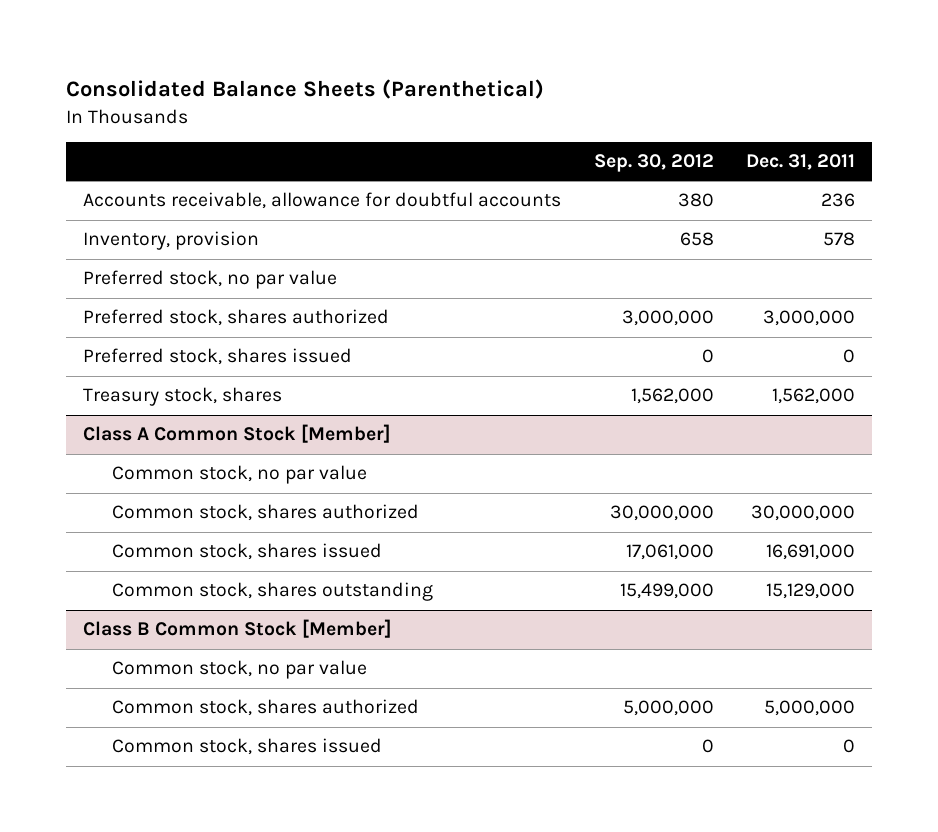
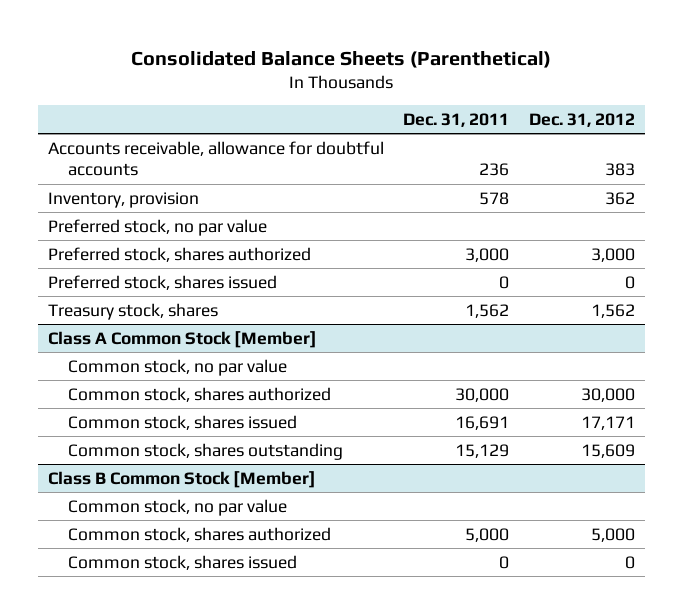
[593,154,714,173] Sep. 30, 2012 -> none
none -> [528,112,635,127] Dec. 31, 2012
[763,310,856,327] 3,000,000 -> [465,247,510,262] 3,000
[772,388,856,405] 1,562,000 -> [465,303,510,318] 1,562
[751,505,856,522] 30,000,000 -> [455,387,510,402] 30,000
[766,544,856,561] 16,691,000 -> [455,415,510,430] 16,691
[766,583,856,600] 15,129,000 -> [455,443,510,458] 15,129
[764,700,856,717] 5,000,000 -> [465,527,510,542] 5,000

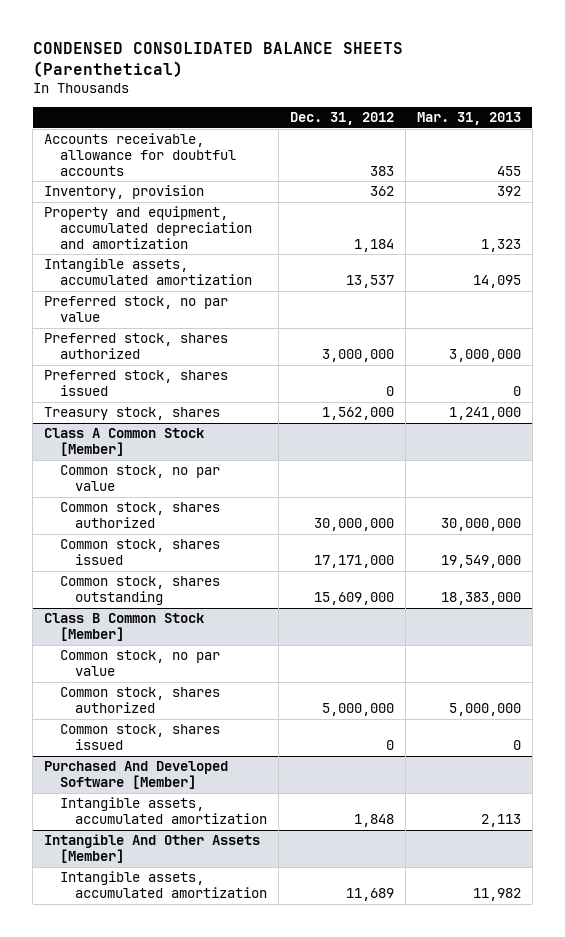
[131,50,552,68] Consolidated Balance Sheets (Parenthetical) -> [32,41,403,78] CONDENSED CONSOLIDATED BALANCE SHEETS (Parenthetical)
[403,112,510,127] Dec. 31, 2011 -> none
none -> [416,112,521,126] Mar. 31, 2013
none -> [44,206,252,249] Property and equipment, accumulated depreciation and amortization
none -> [44,258,252,286] Intangible assets, accumulated amortization
[590,247,635,262] 3,000 -> [322,349,395,363] 3,000,000
[590,303,635,318] 1,562 -> [322,407,395,421] 1,562,000
[580,387,635,402] 30,000 -> [314,518,395,532] 30,000,000
[580,415,635,430] 17,171 -> [314,555,395,569] 17,171,000
[580,443,635,458] 15,609 -> [314,592,395,606] 15,609,000
[590,527,635,542] 5,000 -> [322,703,395,717] 5,000,000
none -> [44,761,229,790] Purchased And Developed Software [Member]
none -> [59,797,268,825] Intangible assets, accumulated amortization
none -> [44,834,261,864] Intangible And Other Assets [Member]
none -> [59,871,268,899] Intangible assets, accumulated amortization

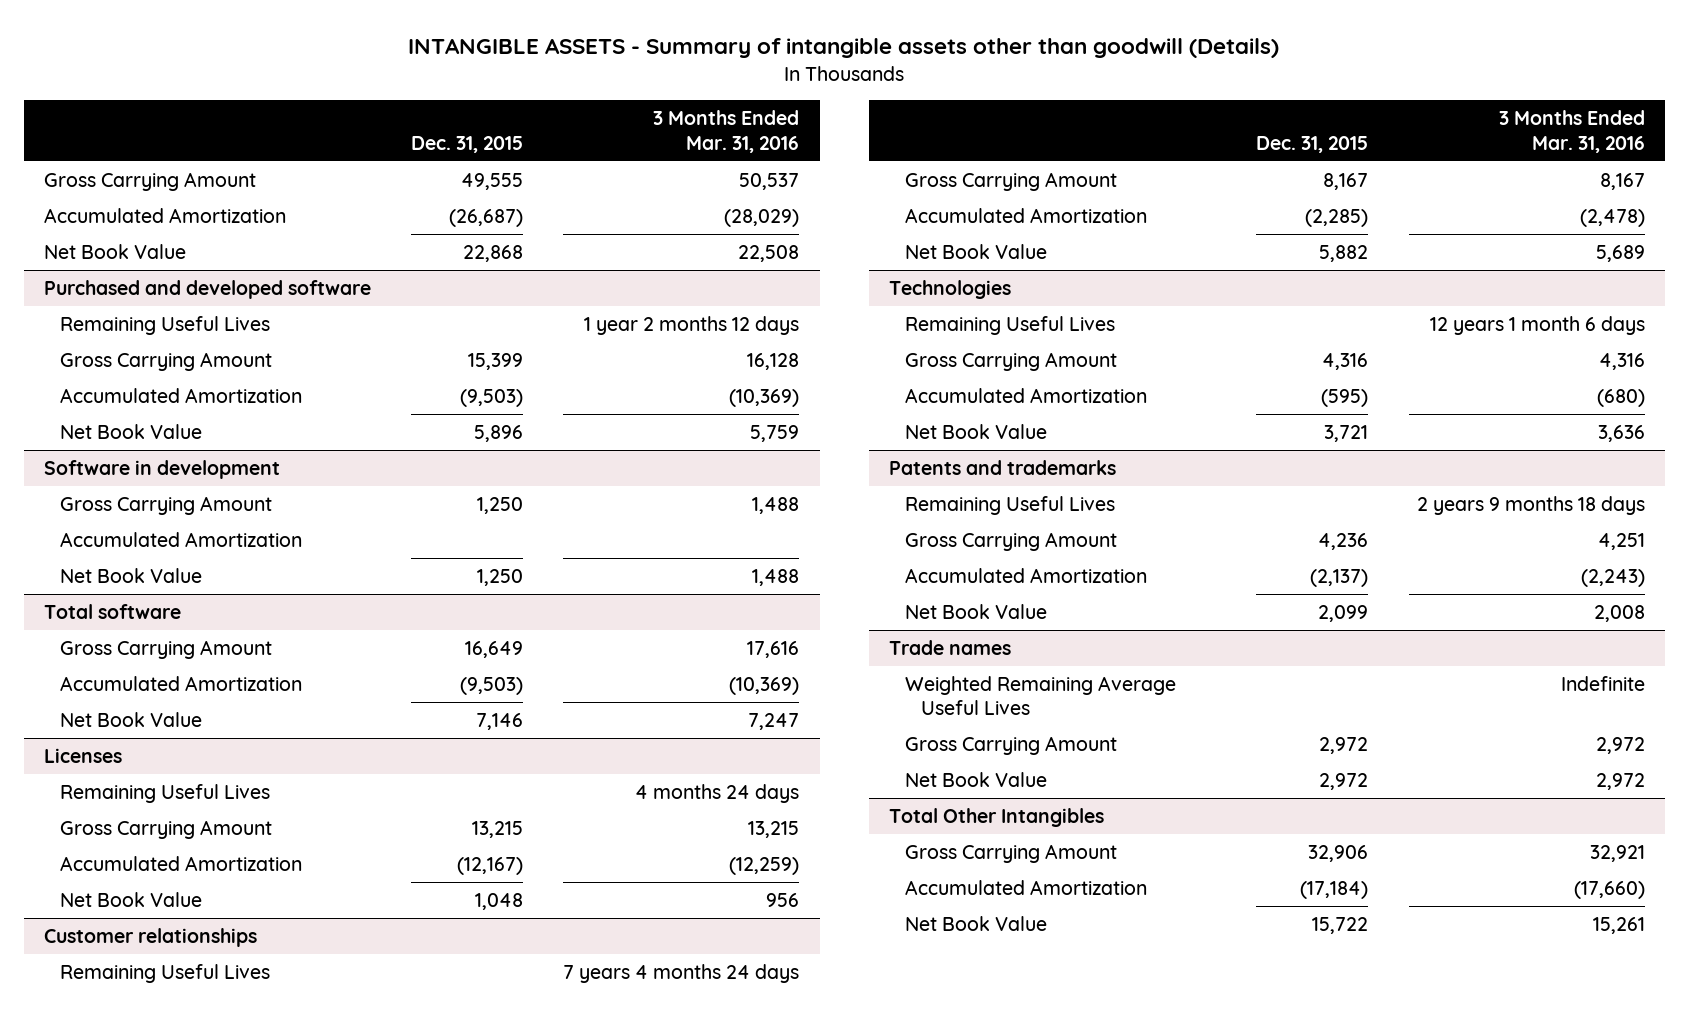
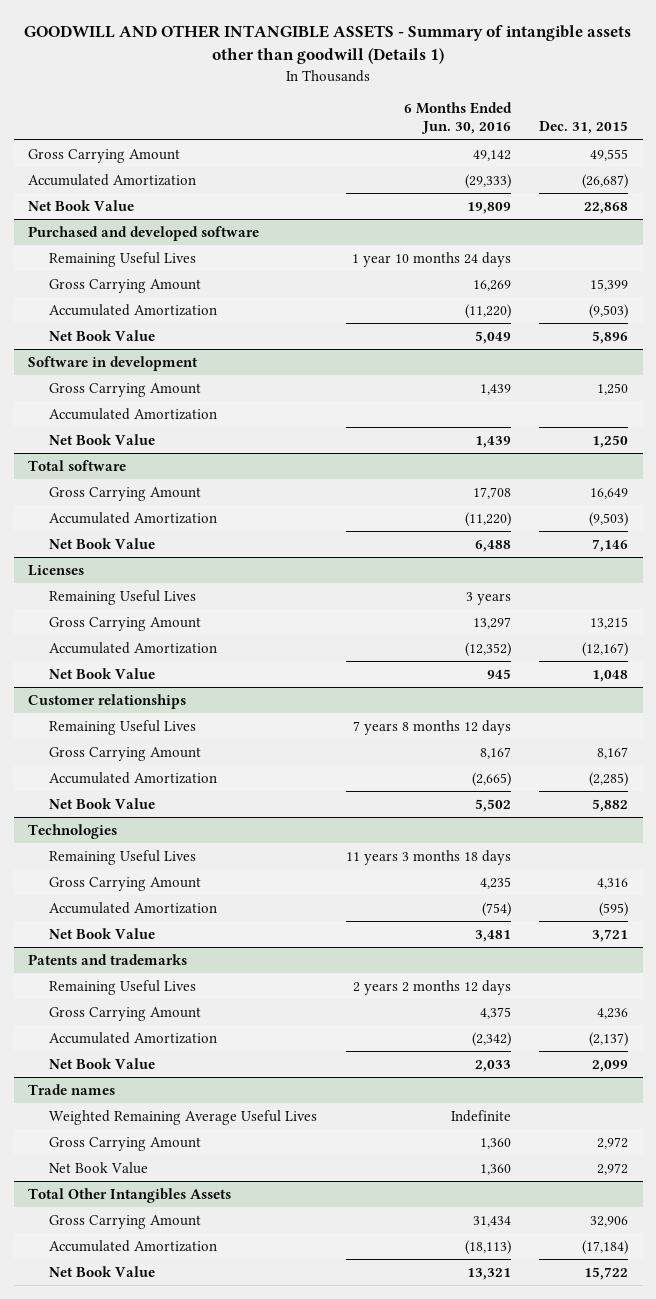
[408,38,1280,59] INTANGIBLE ASSETS - Summary of intangible assets other than goodwill (Details) -> [24,24,632,65] GOODWILL AND OTHER INTANGIBLE ASSETS - Summary of intangible assets other than goodwill (Details 1)
[653,110,800,153] 3 Months Ended Mar. 31, 2016 -> none
none -> [403,102,512,135] 6 Months Ended Jun. 30, 2016
[888,807,1104,827] Total Other Intangibles -> [28,1187,232,1203] Total Other Intangibles Assets

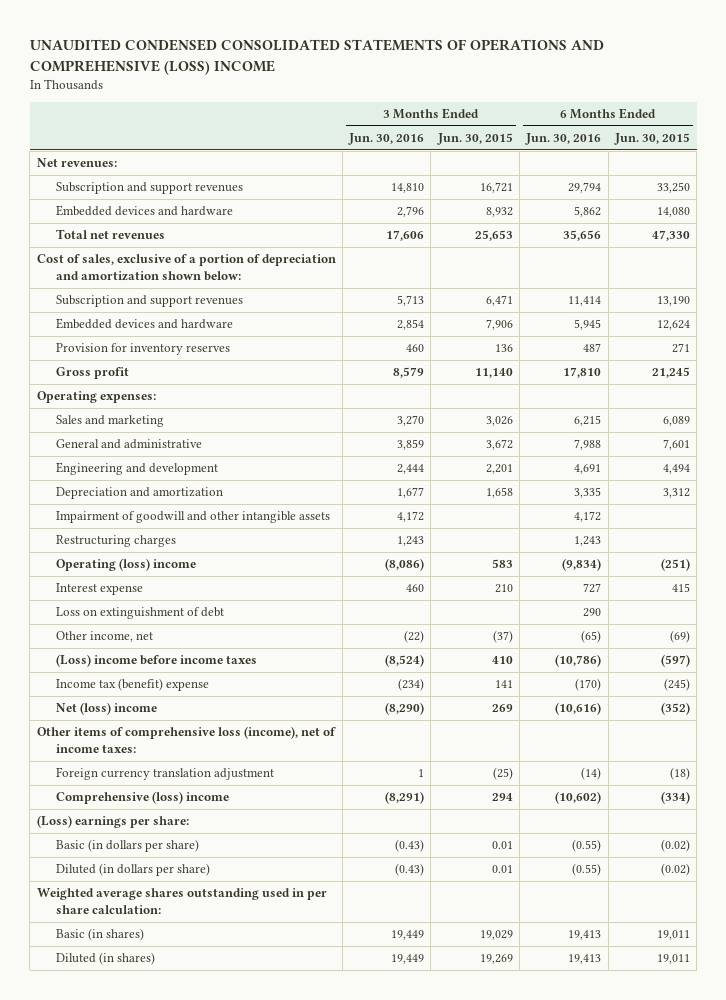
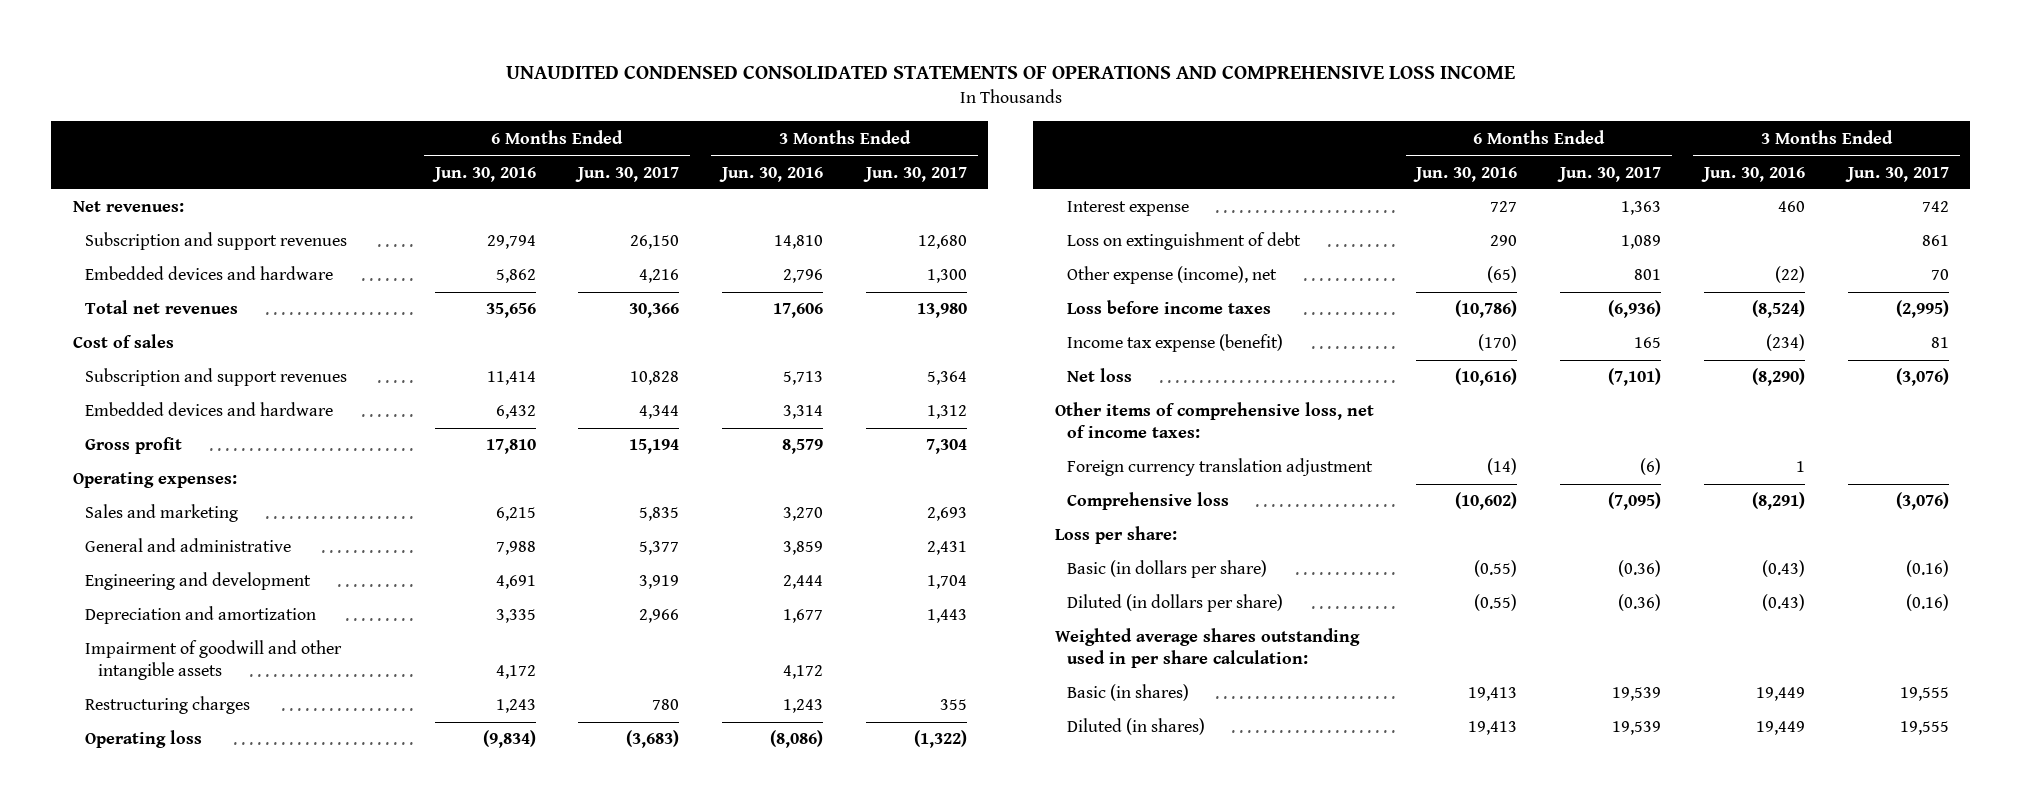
[29,39,604,75] UNAUDITED CONDENSED CONSOLIDATED STATEMENTS OF OPERATIONS AND COMPREHENSIVE (LOSS) INCOME -> [505,66,1515,80] UNAUDITED CONDENSED CONSOLIDATED STATEMENTS OF OPERATIONS AND COMPREHENSIVE LOSS INCOME
[436,133,513,146] Jun. 30, 2015 -> none
[613,133,690,146] Jun. 30, 2015 -> none
none -> [575,166,680,182] Jun. 30, 2017
none -> [863,166,968,182] Jun. 30, 2017
[36,254,336,282] Cost of sales, exclusive of a portion of depreciation and amortization shown below: -> [72,334,174,349] Cost of sales
[55,343,230,356] Provision for inventory reserves -> none
[397,319,425,331] 2,854 -> [783,405,824,420] 3,314
[574,319,602,331] 5,945 -> [495,405,536,420] 6,432
[55,558,196,572] Operating (loss) income -> [85,730,203,749] Operating loss
[55,631,153,643] Other income, net -> [1067,266,1278,285] Other expense (income), net
[55,654,257,668] (Loss) income before income taxes -> [1067,300,1272,315] Loss before income taxes
[55,678,209,692] Income tax (benefit) expense -> [1067,334,1284,353] Income tax expense (benefit)
[55,702,157,716] Net (loss) income -> [1067,368,1133,383] Net loss
[36,726,336,754] Other items of comprehensive loss (income), net of income taxes: -> [1054,402,1374,439] Other items of comprehensive loss, net of income taxes:
[55,791,229,805] Comprehensive (loss) income -> [1067,492,1230,511] Comprehensive loss
[36,815,189,829] (Loss) earnings per share: -> [1054,526,1177,545] Loss per share:

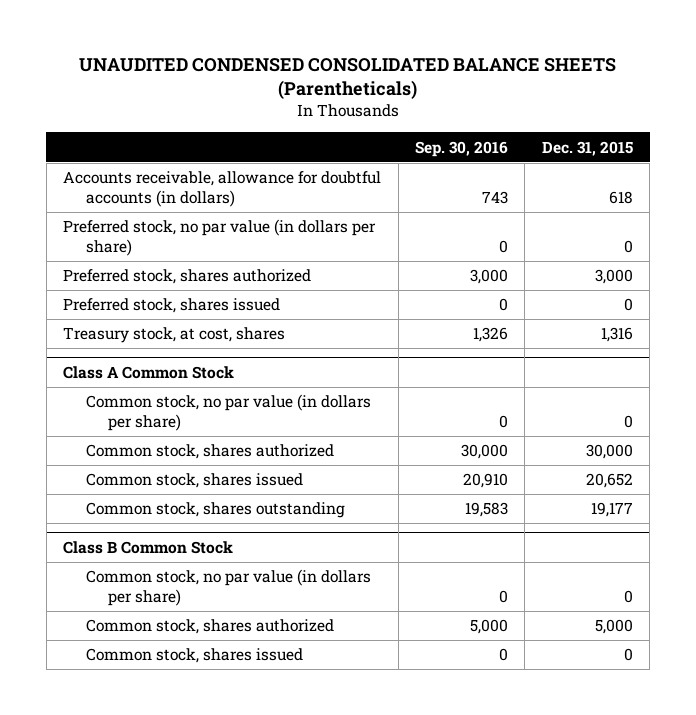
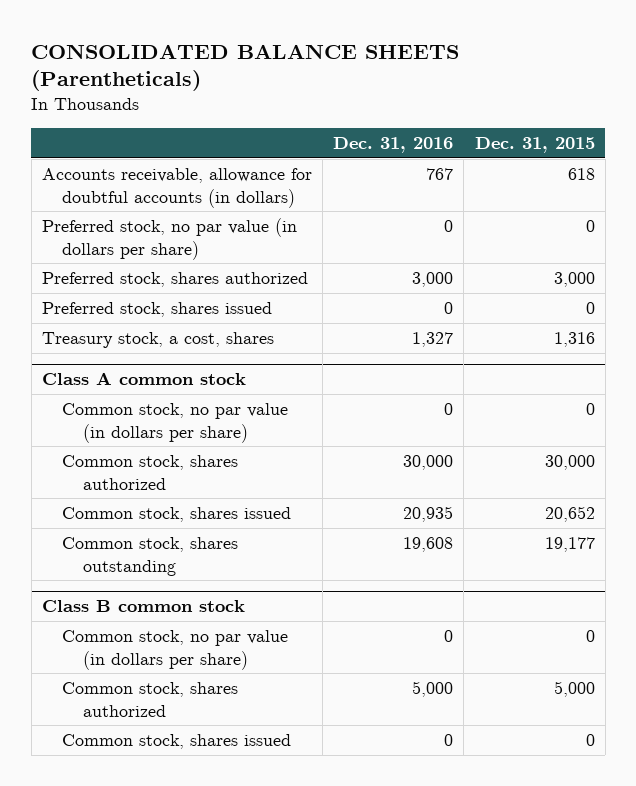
[79,57,617,100] UNAUDITED CONDENSED CONSOLIDATED BALANCE SHEETS (Parentheticals) -> [31,43,460,92] CONSOLIDATED BALANCE SHEETS (Parentheticals)
[415,140,509,157] Sep. 30, 2016 -> none
none -> [333,136,454,153] Dec. 31, 2016
[63,327,286,344] Treasury stock, at cost, shares -> [41,332,274,349] Treasury stock, a cost, shares
[63,366,235,380] Class A Common Stock -> [41,372,246,386] Class A common stock
[63,541,234,555] Class B Common Stock -> [41,600,245,613] Class B common stock

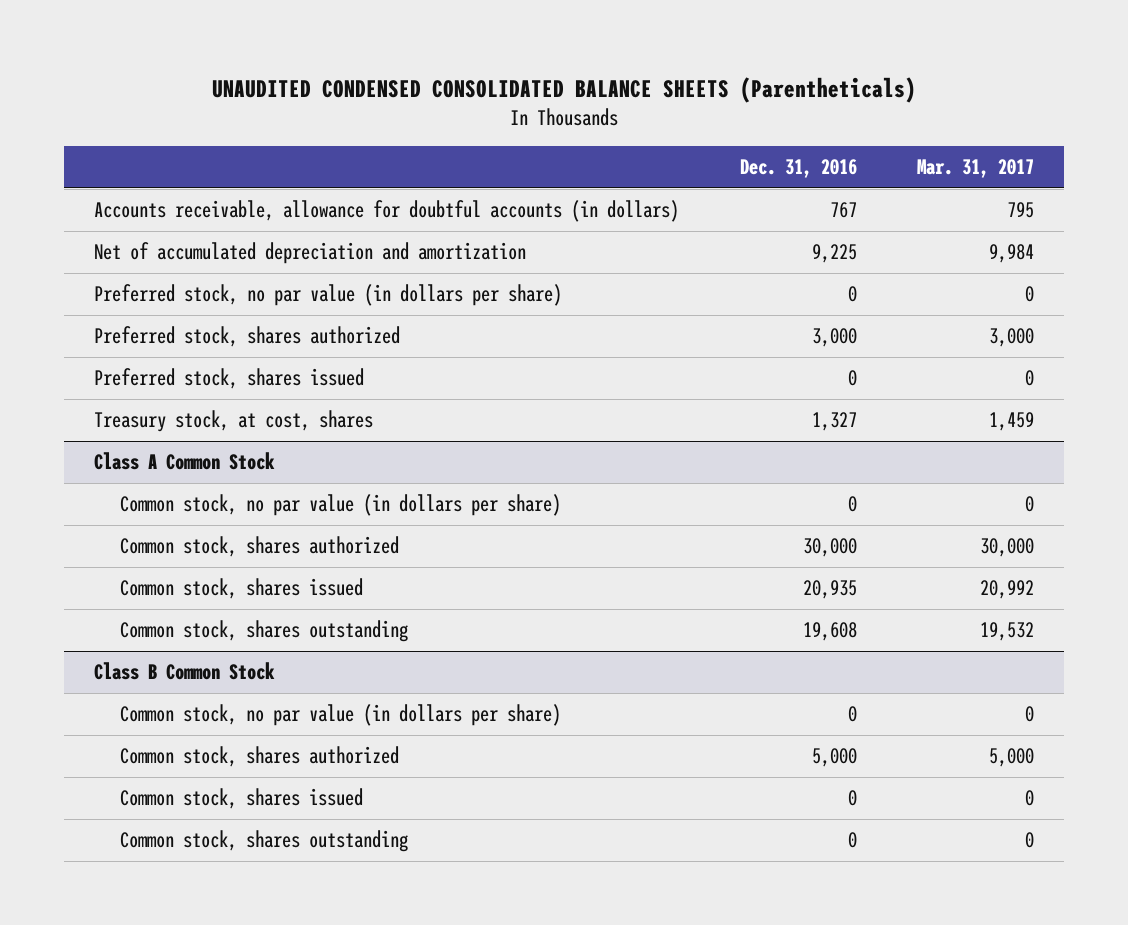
[31,43,460,92] CONSOLIDATED BALANCE SHEETS (Parentheticals) -> [212,76,917,103] UNAUDITED CONDENSED CONSOLIDATED BALANCE SHEETS (Parentheticals)
[474,136,595,153] Dec. 31, 2015 -> none
none -> [916,159,1034,179] Mar. 31, 2017
none -> [94,242,527,265] Net of accumulated depreciation and amortization
[41,332,274,349] Treasury stock, a cost, shares -> [94,410,374,433] Treasury stock, at cost, shares
[41,372,246,386] Class A common stock -> [94,452,276,471] Class A Common Stock
[41,600,245,613] Class B common stock -> [94,662,276,681] Class B Common Stock
none -> [119,830,408,853] Common stock, shares outstanding

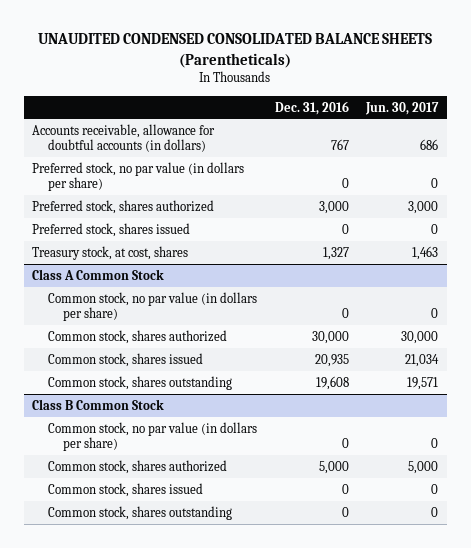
[916,159,1034,179] Mar. 31, 2017 -> none
none -> [365,101,440,115] Jun. 30, 2017
[94,242,527,265] Net of accumulated depreciation and amortization -> none

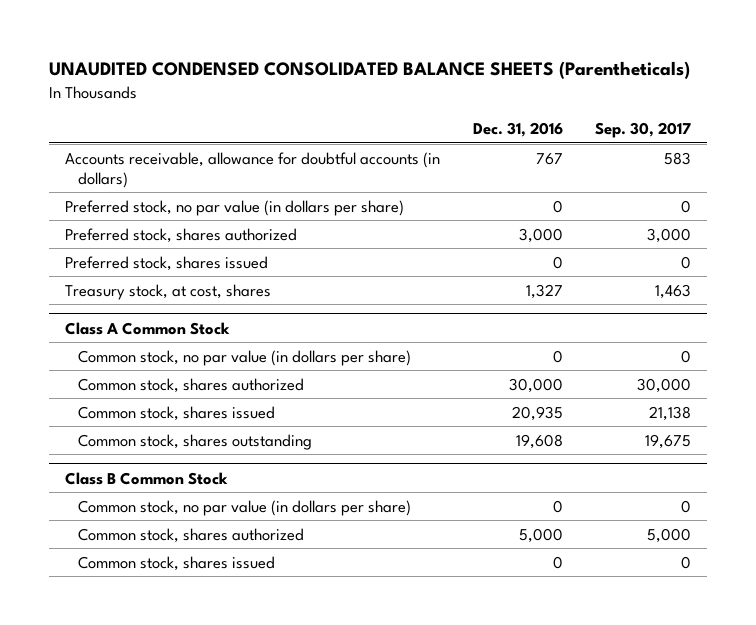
[365,101,440,115] Jun. 30, 2017 -> none
none -> [595,122,692,139] Sep. 30, 2017
[47,505,232,520] Common stock, shares outstanding -> none

